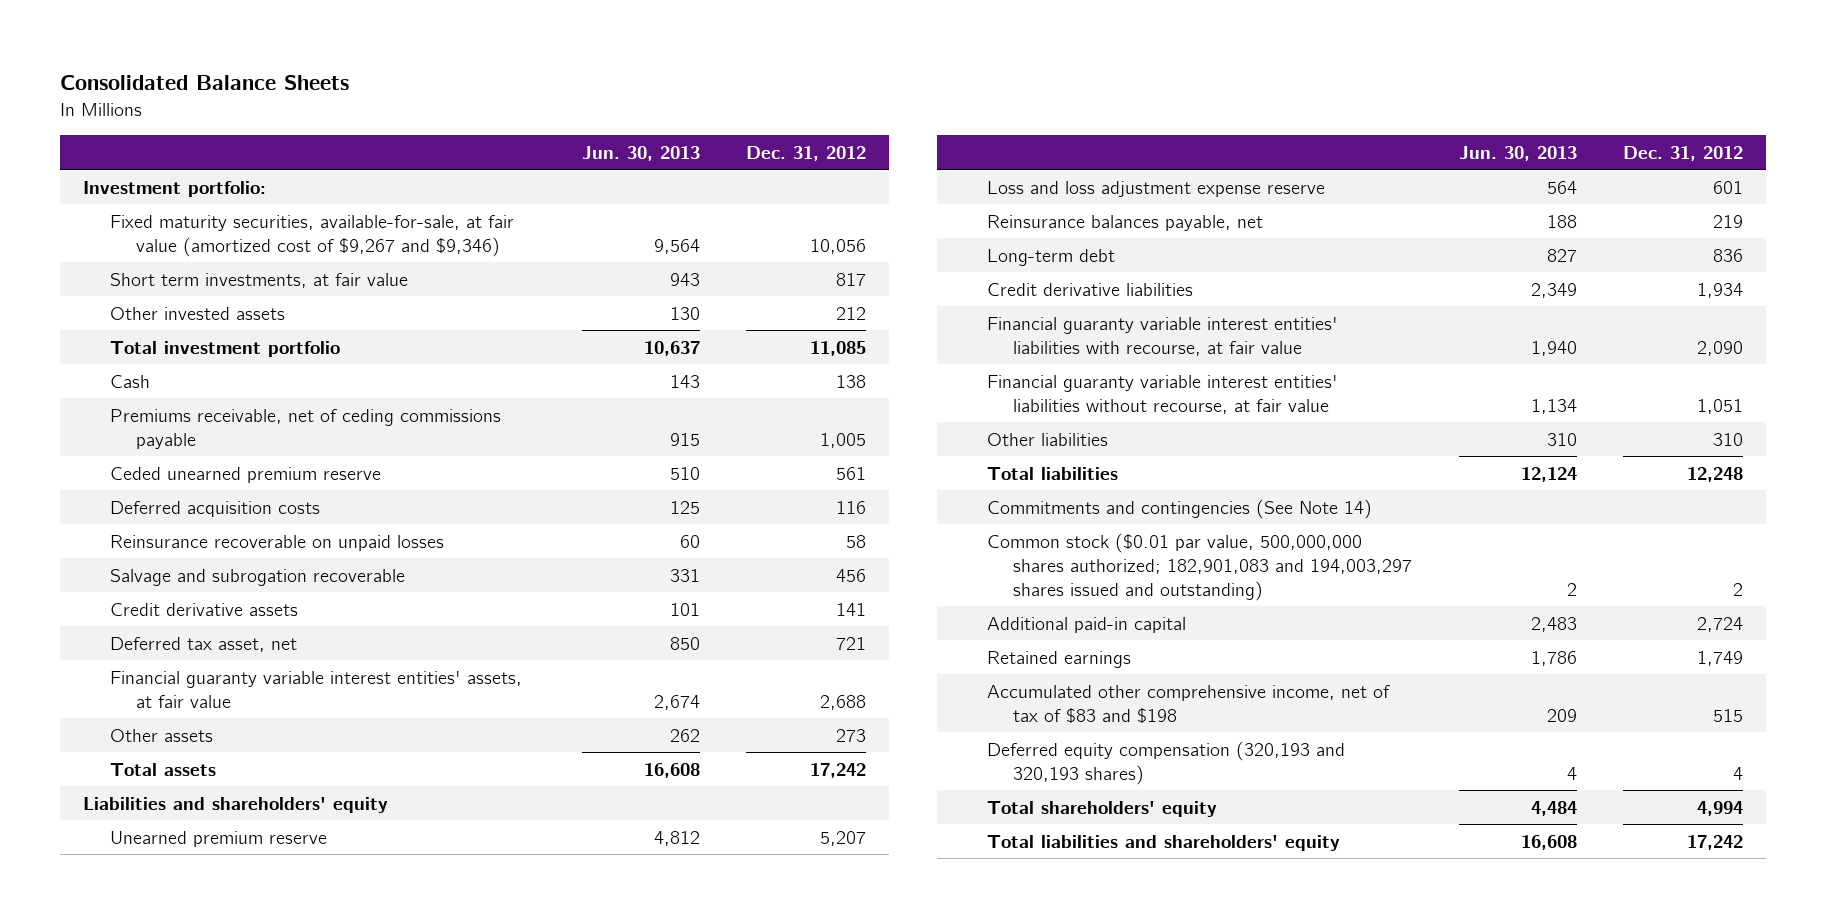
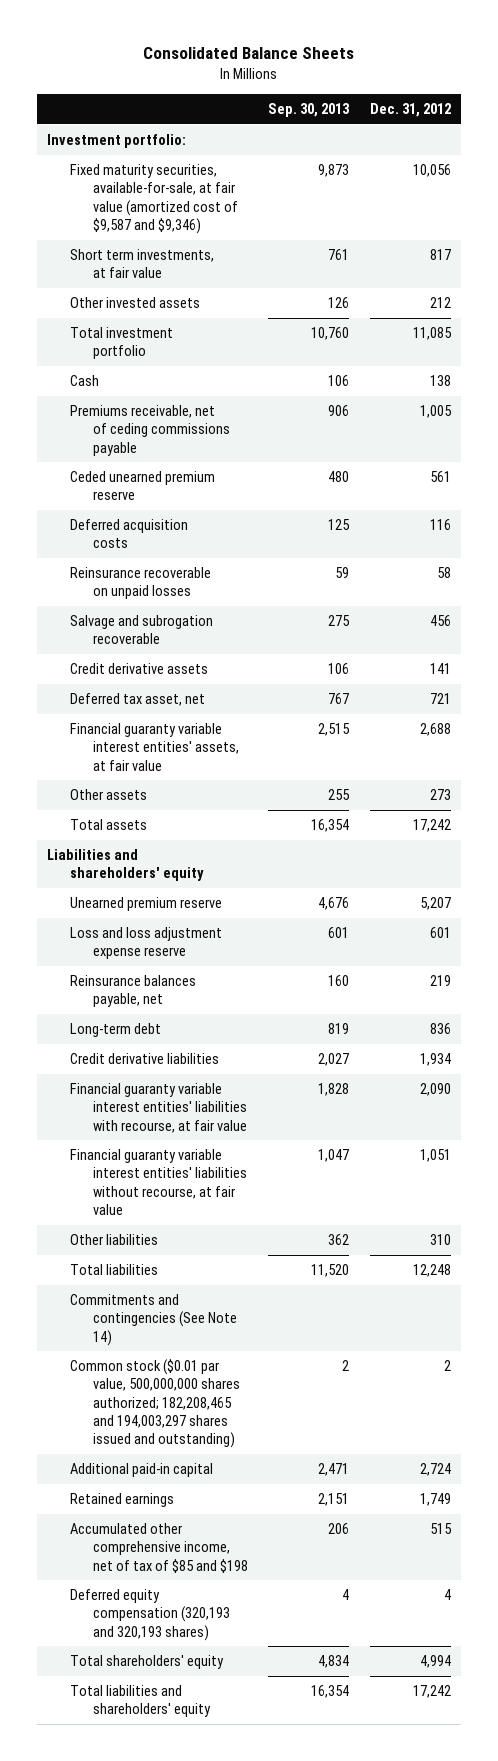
[581,145,700,161] Jun. 30, 2013 -> none
none -> [268,102,351,117] Sep. 30, 2013
[109,214,514,257] Fixed maturity securities, available-for-sale, at fair value (amortized cost of $9,267 and $9,346) -> [69,164,238,234] Fixed maturity securities, available-for-sale, at fair value (amortized cost of $9,587 and $9,346)
[986,532,1413,601] Common stock ($0.01 par value, 500,000,000 shares authorized; 182,901,083 and 194,003,297 shares issued and outstanding) -> [69,1359,240,1449] Common stock ($0.01 par value, 500,000,000 shares authorized; 182,208,465 and 194,003,297 shares issued and outstanding)
[986,684,1390,723] Accumulated other comprehensive income, net of tax of $83 and $198 -> [69,1523,248,1573] Accumulated other comprehensive income, net of tax of $85 and $198

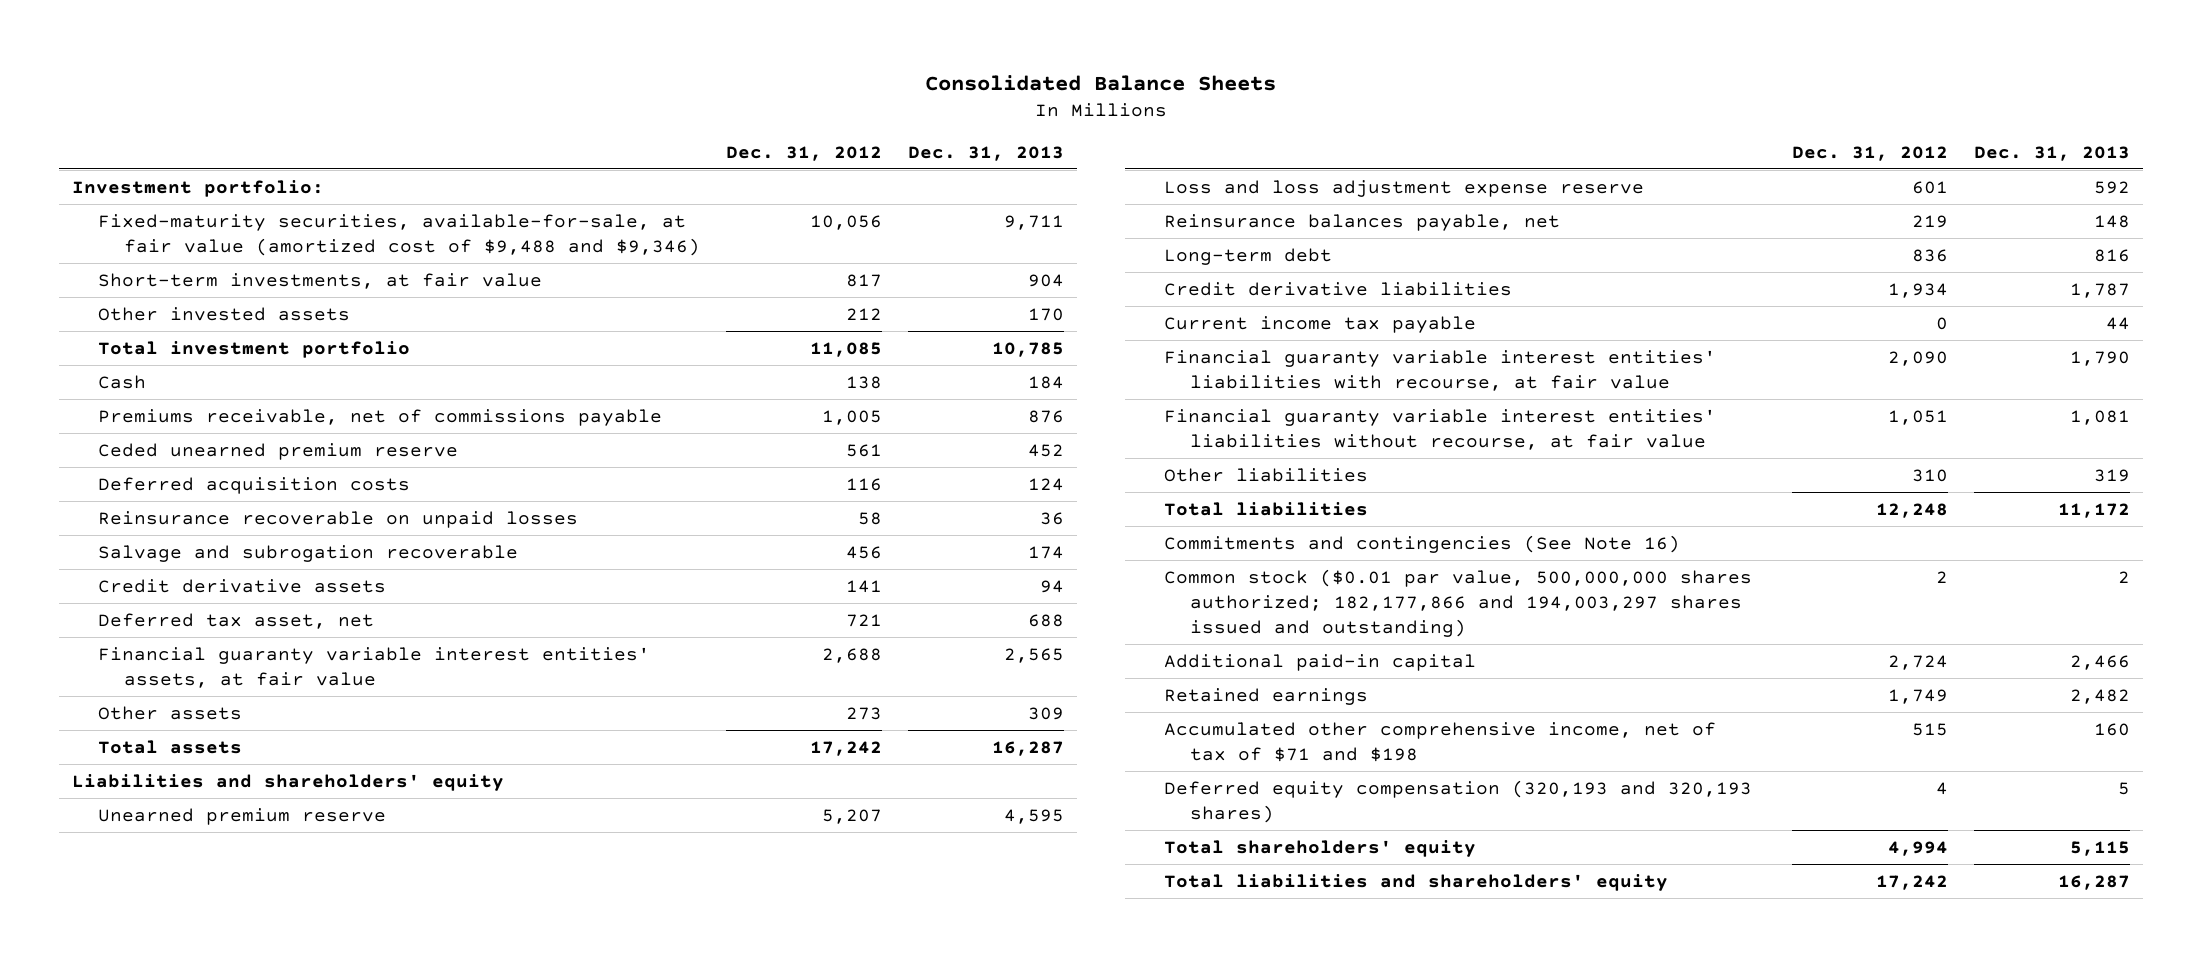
[268,102,351,117] Sep. 30, 2013 -> none
none -> [908,145,1065,161] Dec. 31, 2013
[69,164,238,234] Fixed maturity securities, available-for-sale, at fair value (amortized cost of $9,587 and $9,346) -> [98,213,701,256] Fixed-maturity securities, available-for-sale, at fair value (amortized cost of $9,488 and $9,346)
[69,249,214,279] Short term investments, at fair value -> [98,272,543,289] Short-term investments, at fair value
[69,405,230,456] Premiums receivable, net of ceding commissions payable -> [98,408,663,426] Premiums receivable, net of commissions payable
none -> [1164,315,1477,333] Current income tax payable
[69,1294,237,1346] Commitments and contingencies (See Note 14) -> [1164,534,1681,553] Commitments and contingencies (See Note 16)
[69,1359,240,1449] Common stock ($0.01 par value, 500,000,000 shares authorized; 182,208,465 and 194,003,297 shares issued and outstanding) -> [1164,568,1753,637] Common stock ($0.01 par value, 500,000,000 shares authorized; 182,177,866 and 194,003,297 shares issued and outstanding)
[69,1523,248,1573] Accumulated other comprehensive income, net of tax of $85 and $198 -> [1164,721,1717,762] Accumulated other comprehensive income, net of tax of $71 and $198

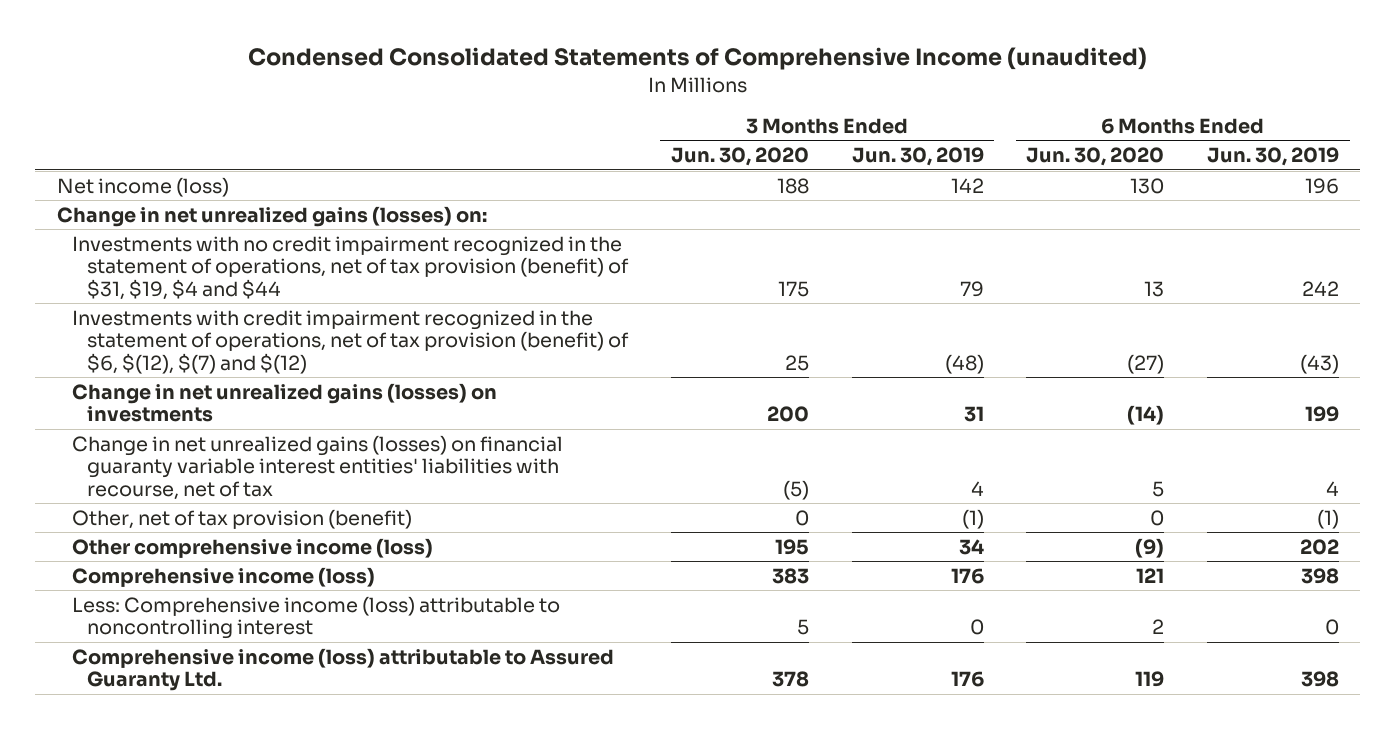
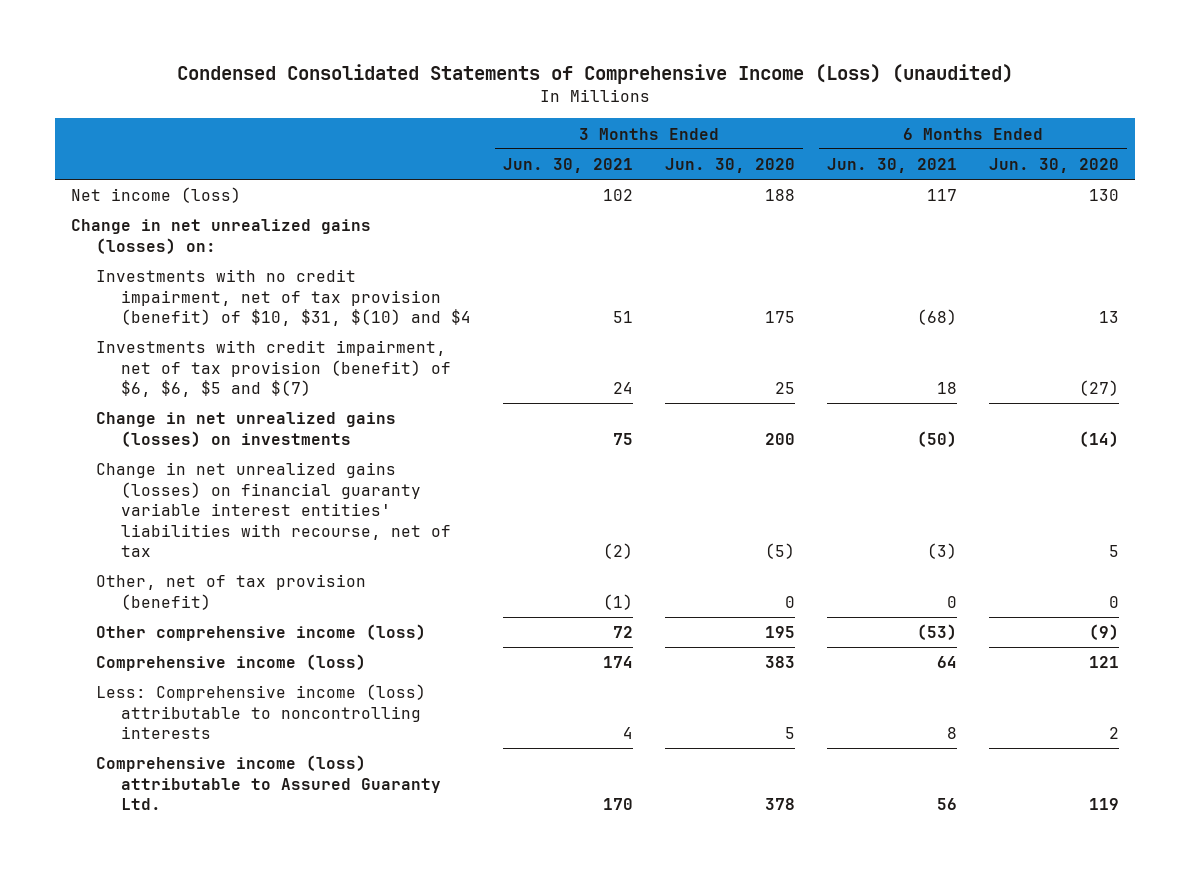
[247,47,1147,71] Condensed Consolidated Statements of Comprehensive Income (unaudited) -> [177,64,1014,85] Condensed Consolidated Statements of Comprehensive Income (Loss) (unaudited)
[851,147,984,167] Jun. 30, 2019 -> none
[1207,147,1340,167] Jun. 30, 2019 -> none
none -> [503,157,634,173] Jun. 30, 2021
none -> [827,157,958,173] Jun. 30, 2021
[71,235,630,300] Investments with no credit impairment recognized in the statement of operations, net of tax provision (benefit) of $31, $19, $4 and $44 -> [96,269,471,327] Investments with no credit impairment, net of tax provision (benefit) of $10, $31, $(10) and $4
[71,309,630,374] Investments with credit impairment recognized in the statement of operations, net of tax provision (benefit) of $6, $(12), $(7) and $(12) -> [96,340,451,398] Investments with credit impairment, net of tax provision (benefit) of $6, $6, $5 and $(7)
[71,595,560,640] Less: Comprehensive income (loss) attributable to noncontrolling interest -> [96,684,427,740] Less: Comprehensive income (loss) attributable to noncontrolling interests

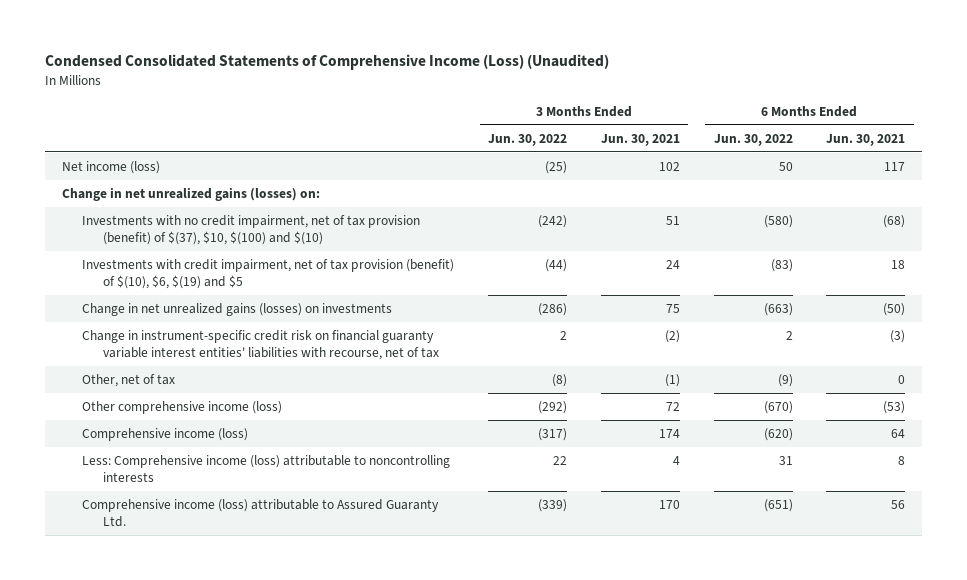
[177,64,1014,85] Condensed Consolidated Statements of Comprehensive Income (Loss) (unaudited) -> [45,54,610,71] Condensed Consolidated Statements of Comprehensive Income (Loss) (Unaudited)
[665,157,796,173] Jun. 30, 2020 -> none
[989,157,1120,173] Jun. 30, 2020 -> none
none -> [488,133,568,146] Jun. 30, 2022
none -> [713,133,793,146] Jun. 30, 2022
[96,269,471,327] Investments with no credit impairment, net of tax provision (benefit) of $10, $31, $(10) and $4 -> [82,214,421,245] Investments with no credit impairment, net of tax provision (benefit) of $(37), $10, $(100) and $(10)
[96,340,451,398] Investments with credit impairment, net of tax provision (benefit) of $6, $6, $5 and $(7) -> [82,258,455,289] Investments with credit impairment, net of tax provision (benefit) of $(10), $6, $(19) and $5
[96,462,451,558] Change in net unrealized gains (losses) on financial guaranty variable interest entities' liabilities with recourse, net of tax -> [82,329,439,360] Change in instrument-specific credit risk on financial guaranty variable interest entities' liabilities with recourse, net of tax
[96,574,367,610] Other, net of tax provision (benefit) -> [82,373,176,387] Other, net of tax

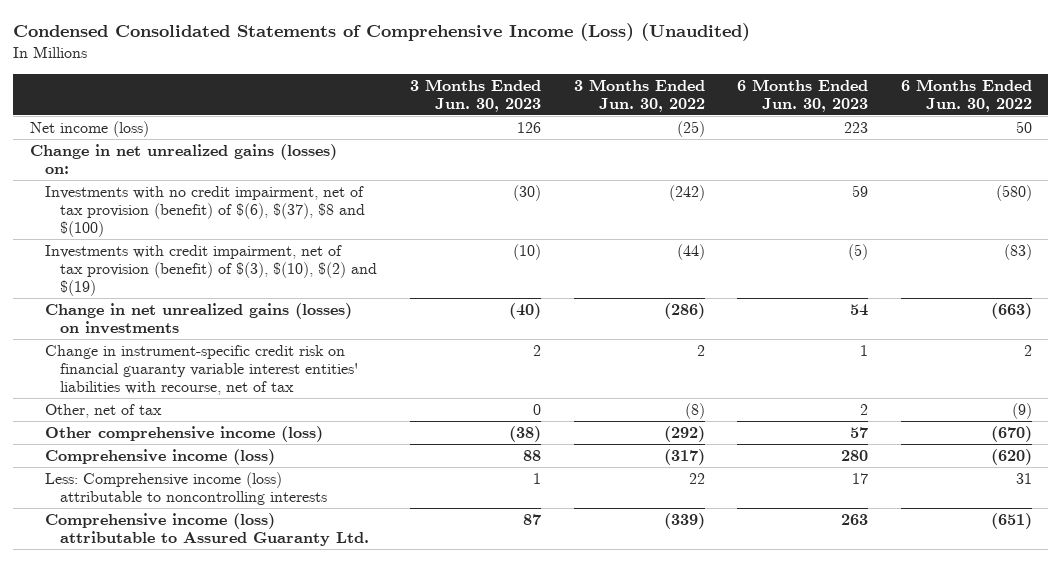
[600,133,680,146] Jun. 30, 2021 -> none
[826,133,906,146] Jun. 30, 2021 -> none
none -> [409,78,541,112] 3 Months Ended Jun. 30, 2023
none -> [737,78,869,112] 6 Months Ended Jun. 30, 2023
[82,214,421,245] Investments with no credit impairment, net of tax provision (benefit) of $(37), $10, $(100) and $(10) -> [44,185,366,237] Investments with no credit impairment, net of tax provision (benefit) of $(6), $(37), $8 and $(100)
[82,258,455,289] Investments with credit impairment, net of tax provision (benefit) of $(10), $6, $(19) and $5 -> [44,244,378,296] Investments with credit impairment, net of tax provision (benefit) of $(3), $(10), $(2) and $(19)

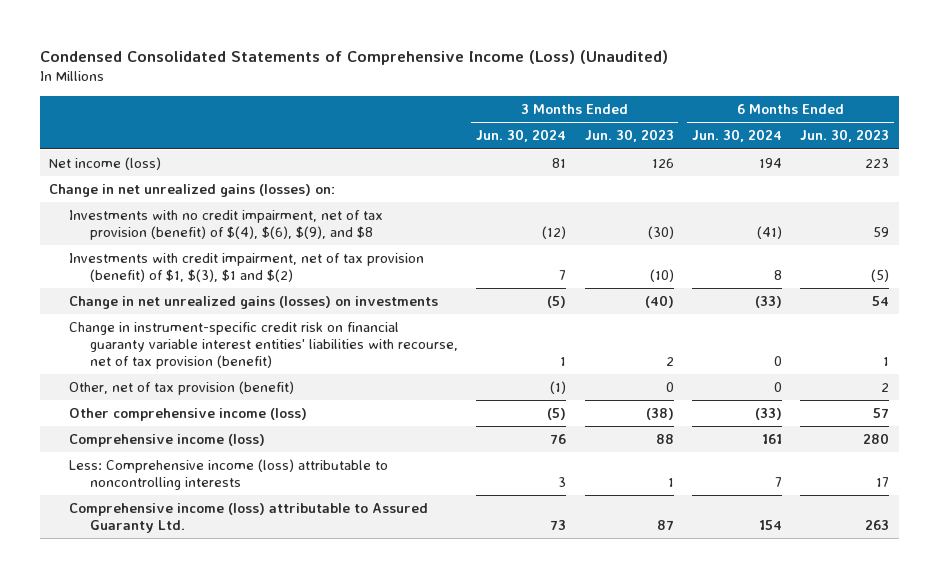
[573,78,705,112] 3 Months Ended Jun. 30, 2022 -> none
[900,78,1032,112] 6 Months Ended Jun. 30, 2022 -> none
none -> [476,129,567,143] Jun. 30, 2024
none -> [691,129,782,143] Jun. 30, 2024
[44,185,366,237] Investments with no credit impairment, net of tax provision (benefit) of $(6), $(37), $8 and $(100) -> [69,210,384,240] Investments with no credit impairment, net of tax provision (benefit) of $(4), $(6), $(9), and $8
[44,244,378,296] Investments with credit impairment, net of tax provision (benefit) of $(3), $(10), $(2) and $(19) -> [69,253,425,282] Investments with credit impairment, net of tax provision (benefit) of $1, $(3), $1 and $(2)
[44,344,359,395] Change in instrument-specific credit risk on financial guaranty variable interest entities' liabilities with recourse, net of tax -> [69,322,458,369] Change in instrument-specific credit risk on financial guaranty variable interest entities' liabilities with recourse, net of tax provision (benefit)
[44,403,162,418] Other, net of tax -> [69,381,295,396] Other, net of tax provision (benefit)

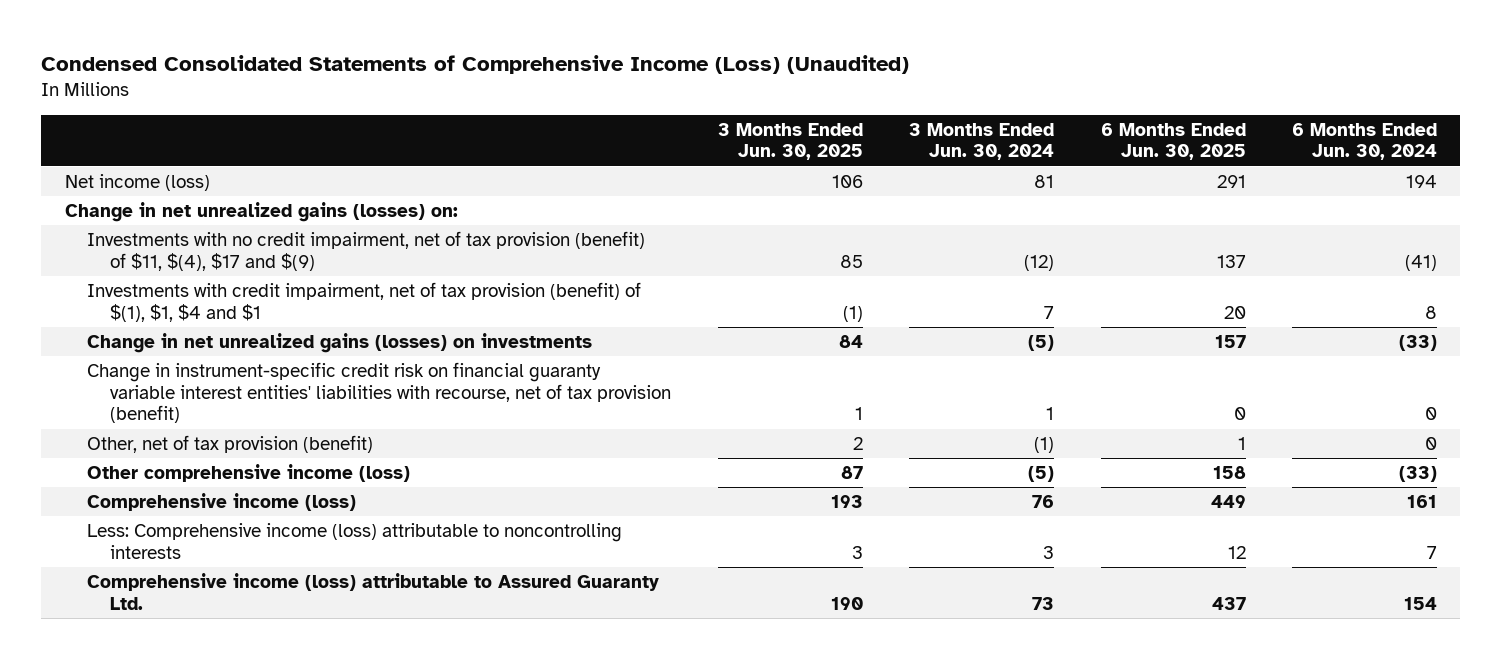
[584,129,674,143] Jun. 30, 2023 -> none
[800,129,890,143] Jun. 30, 2023 -> none
none -> [717,122,863,161] 3 Months Ended Jun. 30, 2025
none -> [1100,122,1246,161] 6 Months Ended Jun. 30, 2025
[69,210,384,240] Investments with no credit impairment, net of tax provision (benefit) of $(4), $(6), $(9), and $8 -> [87,230,646,271] Investments with no credit impairment, net of tax provision (benefit) of $11, $(4), $17 and $(9)
[69,253,425,282] Investments with credit impairment, net of tax provision (benefit) of $1, $(3), $1 and $(2) -> [87,281,642,322] Investments with credit impairment, net of tax provision (benefit) of $(1), $1, $4 and $1

